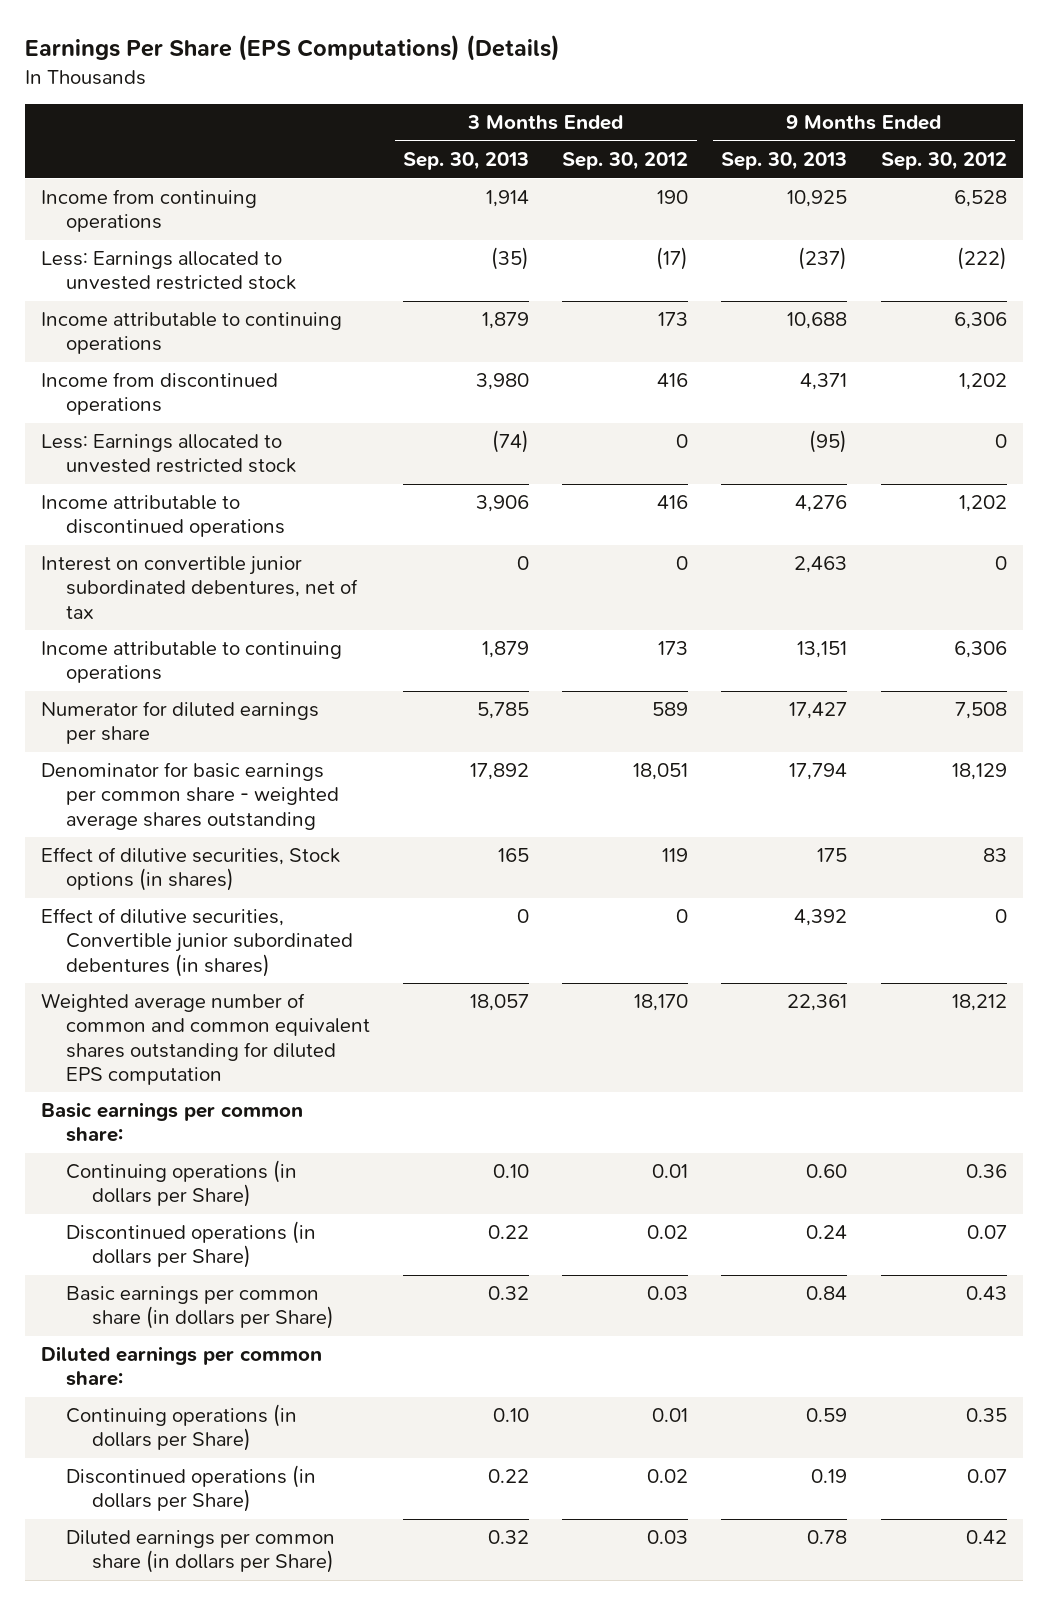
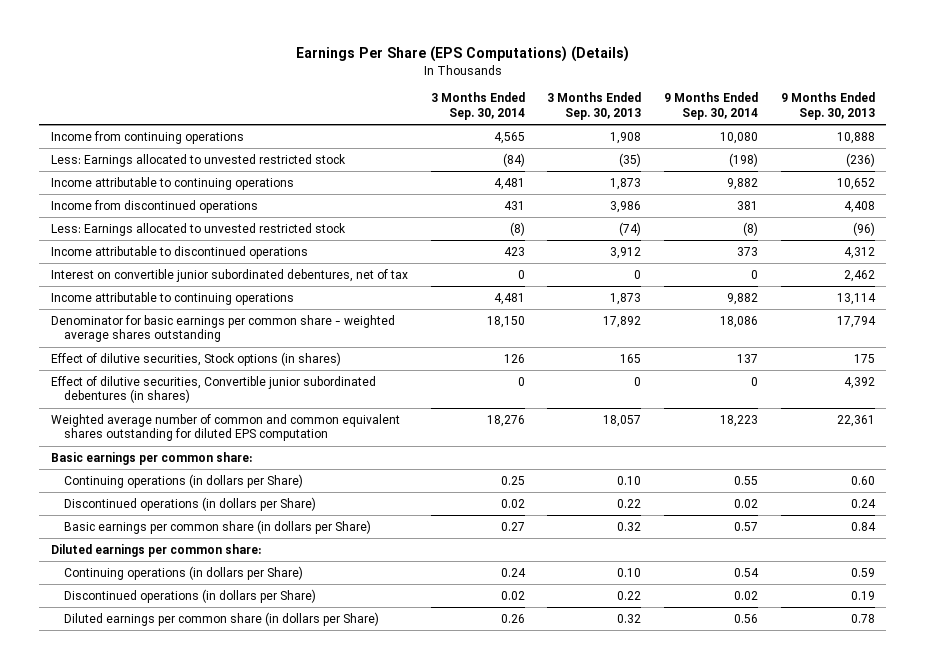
[562,152,689,171] Sep. 30, 2012 -> none
[880,152,1007,171] Sep. 30, 2012 -> none
none -> [430,92,525,121] 3 Months Ended Sep. 30, 2014
none -> [664,92,759,121] 9 Months Ended Sep. 30, 2014
[41,701,320,745] Numerator for diluted earnings per share -> none
[486,190,530,208] 1,914 -> [610,131,642,144] 1,908
[787,190,848,208] 10,925 -> [837,131,876,144] 10,888
[798,247,848,271] (237) -> [846,152,876,167] (236)
[482,312,530,330] 1,879 -> [610,177,642,190] 1,873
[787,312,848,330] 10,688 -> [837,177,876,190] 10,652
[476,373,530,391] 3,980 -> [610,200,642,213] 3,986
[800,373,848,391] 4,371 -> [844,200,876,213] 4,408
[809,430,848,454] (95) -> [853,221,876,236] (96)
[476,495,530,513] 3,906 -> [610,246,642,259] 3,912
[795,495,848,513] 4,276 -> [844,246,876,259] 4,312
[794,556,848,574] 2,463 -> [844,269,876,282] 2,462
[482,641,530,659] 1,879 -> [610,292,642,305] 1,873
[797,641,848,659] 13,151 -> [837,292,877,305] 13,114

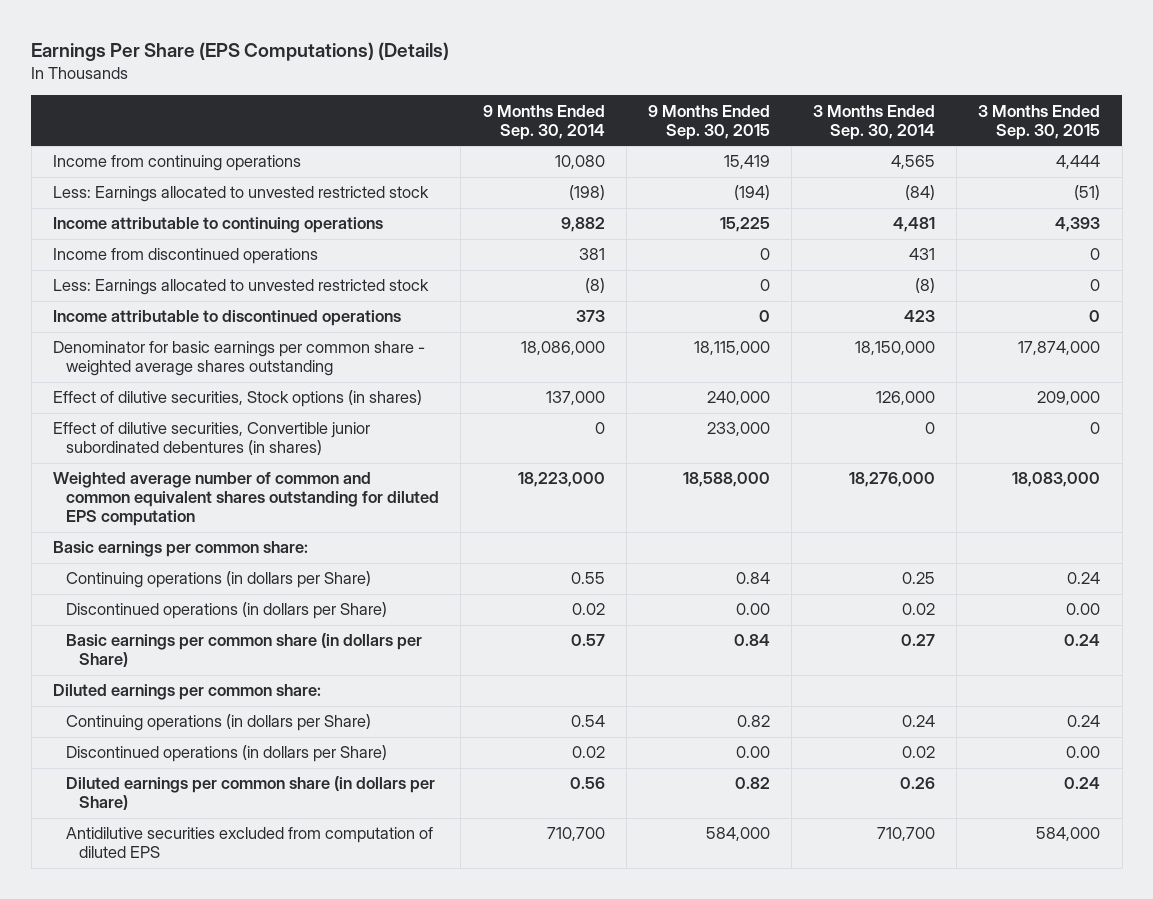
[547,92,642,121] 3 Months Ended Sep. 30, 2013 -> none
[781,92,876,121] 9 Months Ended Sep. 30, 2013 -> none
none -> [647,104,770,140] 9 Months Ended Sep. 30, 2015
none -> [978,104,1101,140] 3 Months Ended Sep. 30, 2015
[50,268,408,282] Interest on convertible junior subordinated debentures, net of tax -> none
[50,291,294,305] Income attributable to continuing operations -> none
[486,315,525,328] 18,150 -> [855,341,936,356] 18,150,000
[720,315,759,328] 18,086 -> [520,341,605,356] 18,086,000
[503,353,525,363] 126 -> [876,391,936,406] 126,000
[737,353,759,363] 137 -> [545,391,605,406] 137,000
[486,414,525,427] 18,276 -> [849,472,936,488] 18,276,000
[720,414,759,427] 18,223 -> [517,472,605,488] 18,223,000
none -> [66,827,434,859] Antidilutive securities excluded from computation of diluted EPS

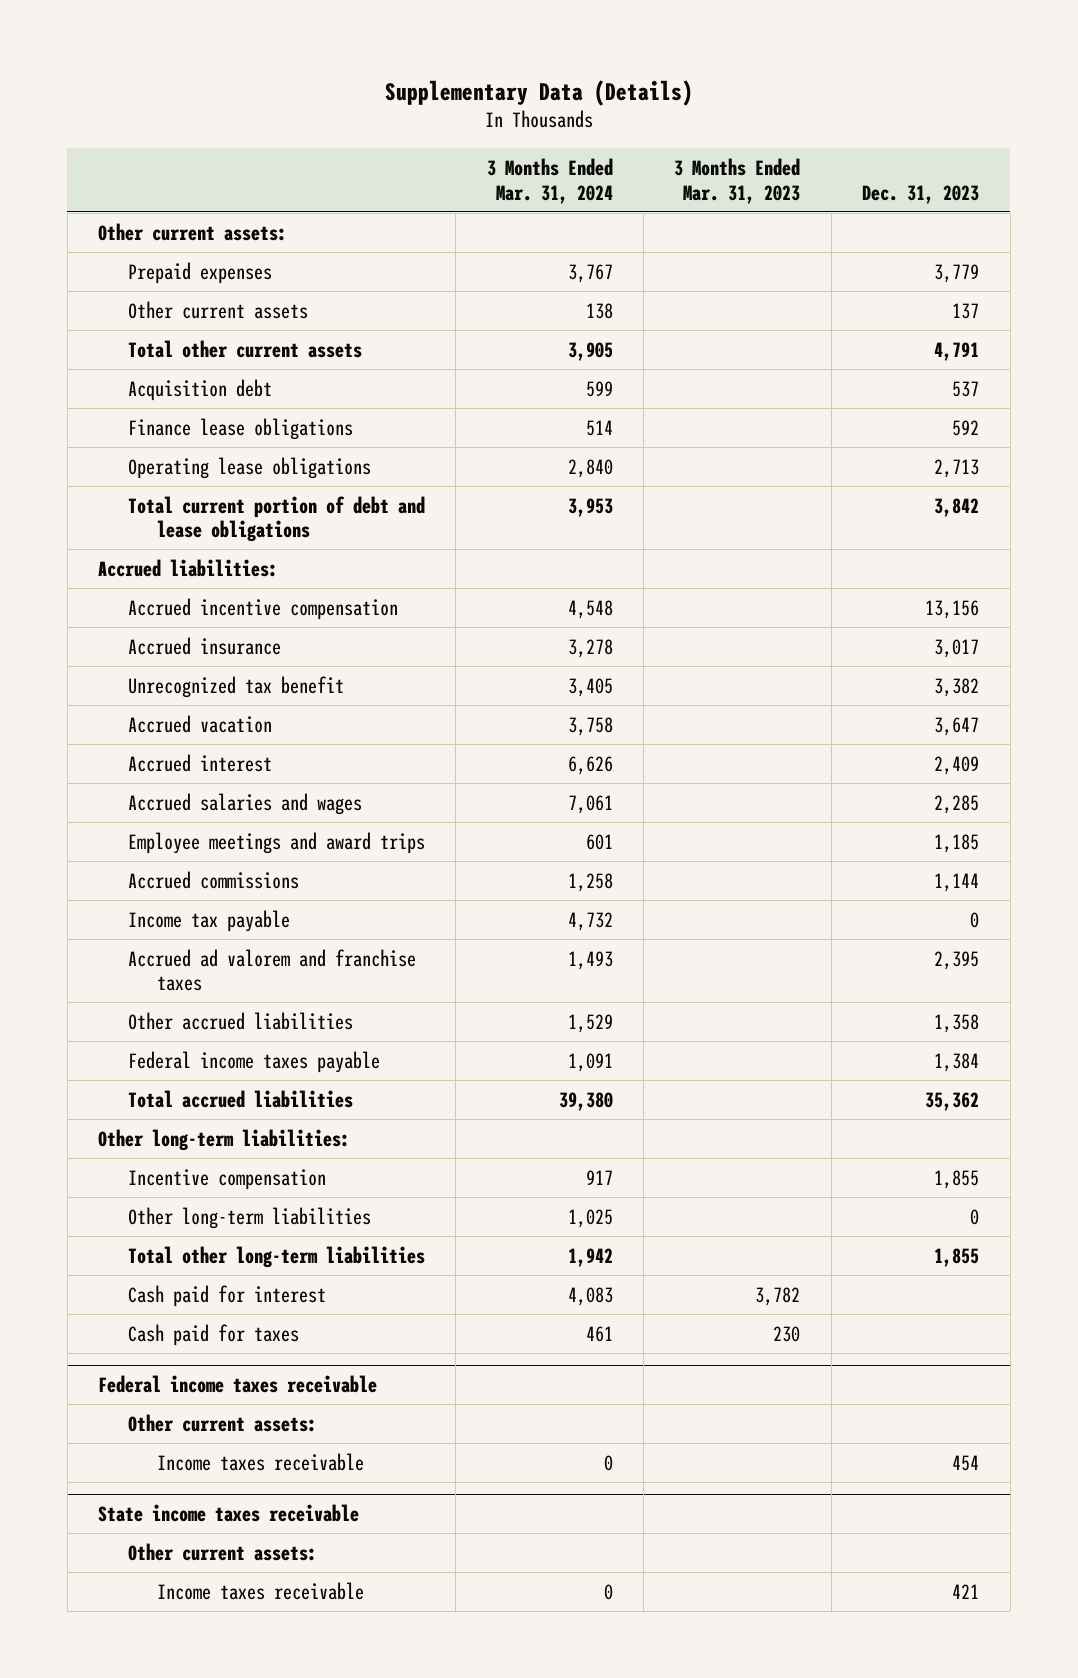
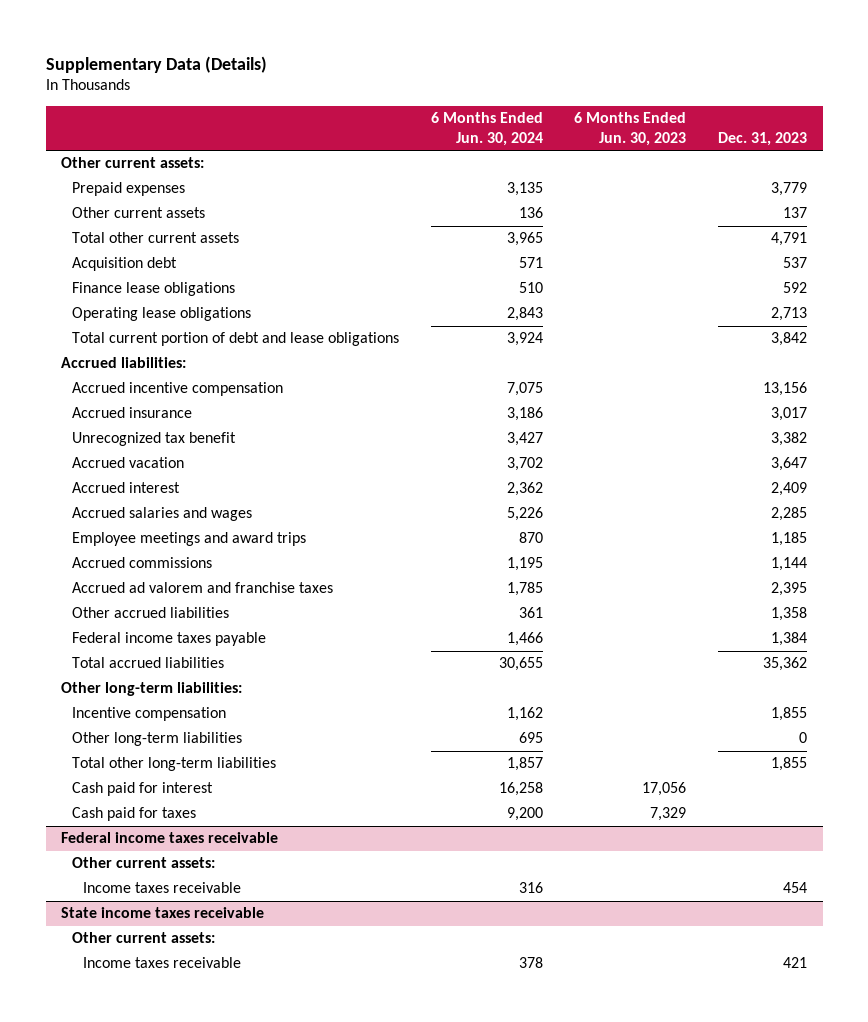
[486,157,613,204] 3 Months Ended Mar. 31, 2024 -> none
[674,157,801,204] 3 Months Ended Mar. 31, 2023 -> none
none -> [430,112,543,146] 6 Months Ended Jun. 30, 2024
none -> [574,112,687,146] 6 Months Ended Jun. 30, 2023
[127,909,290,932] Income tax payable -> none

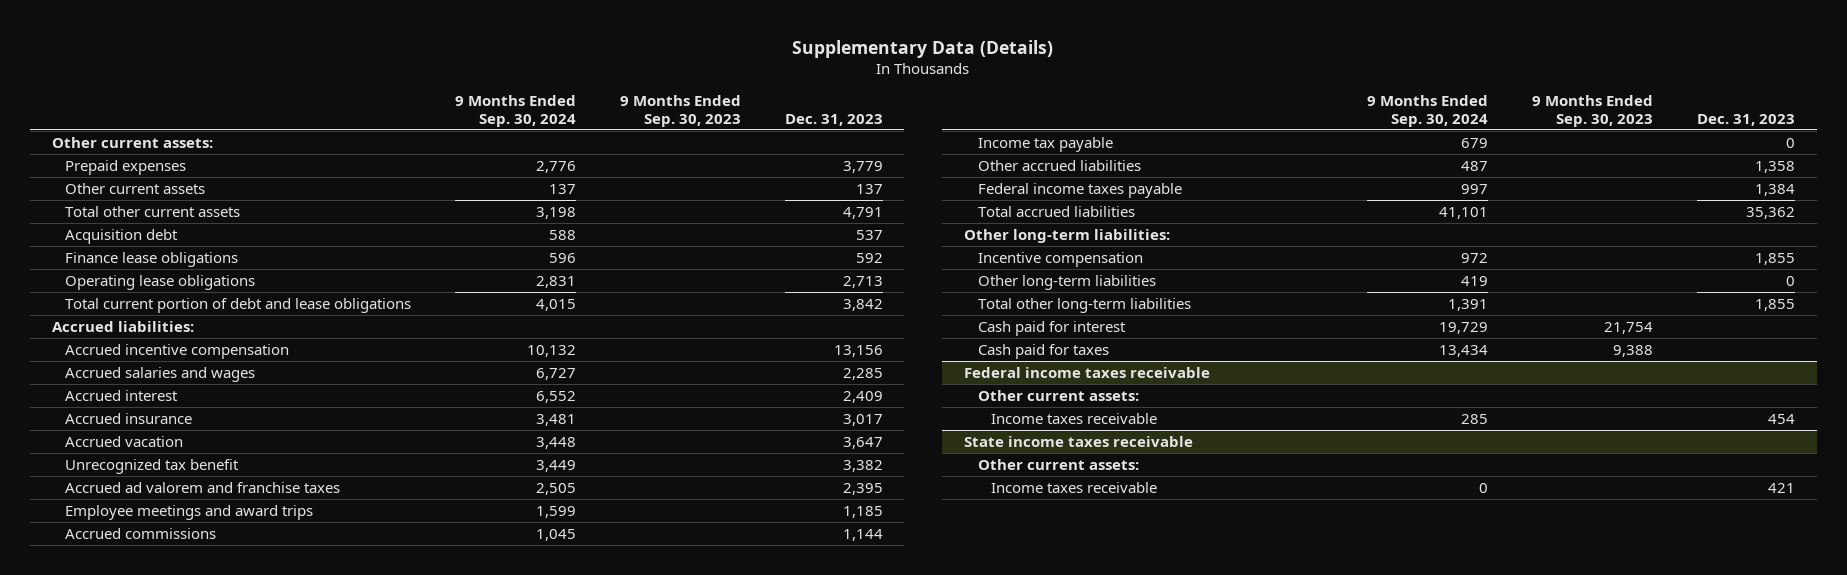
[430,112,543,146] 6 Months Ended Jun. 30, 2024 -> none
[574,112,687,146] 6 Months Ended Jun. 30, 2023 -> none
none -> [455,95,577,127] 9 Months Ended Sep. 30, 2024
none -> [619,95,741,127] 9 Months Ended Sep. 30, 2023
[72,507,253,522] Accrued salaries and wages -> [65,366,256,382] Accrued salaries and wages
[72,482,181,494] Accrued interest -> [65,389,179,401] Accrued interest
[72,432,237,447] Unrecognized tax benefit -> [65,458,240,474] Unrecognized tax benefit
[72,582,334,594] Accrued ad valorem and franchise taxes -> [65,481,341,493] Accrued ad valorem and franchise taxes
none -> [977,136,1113,152] Income tax payable

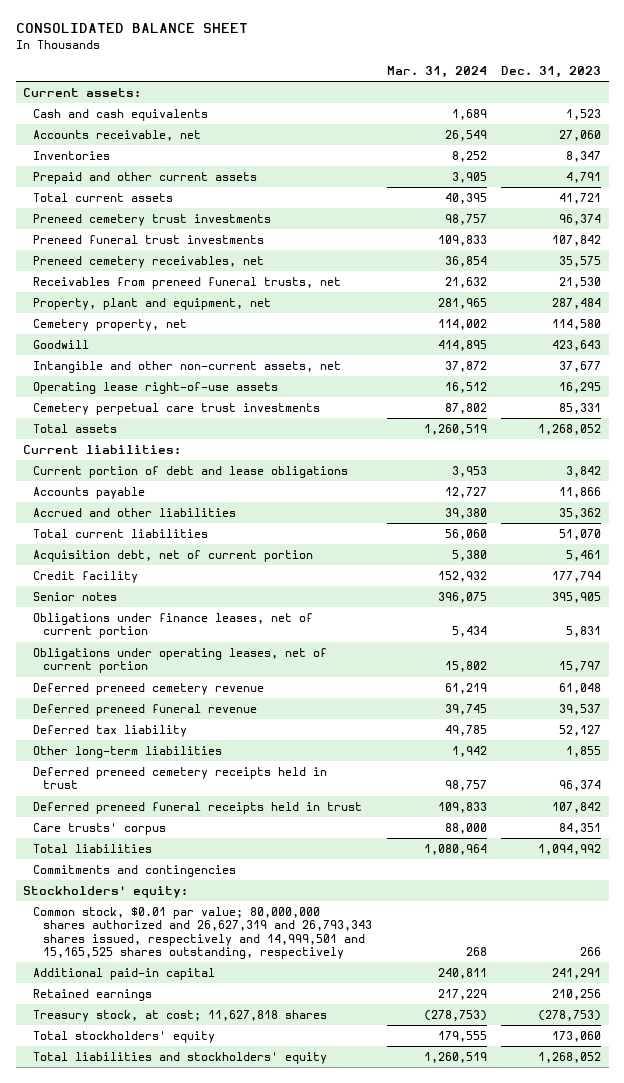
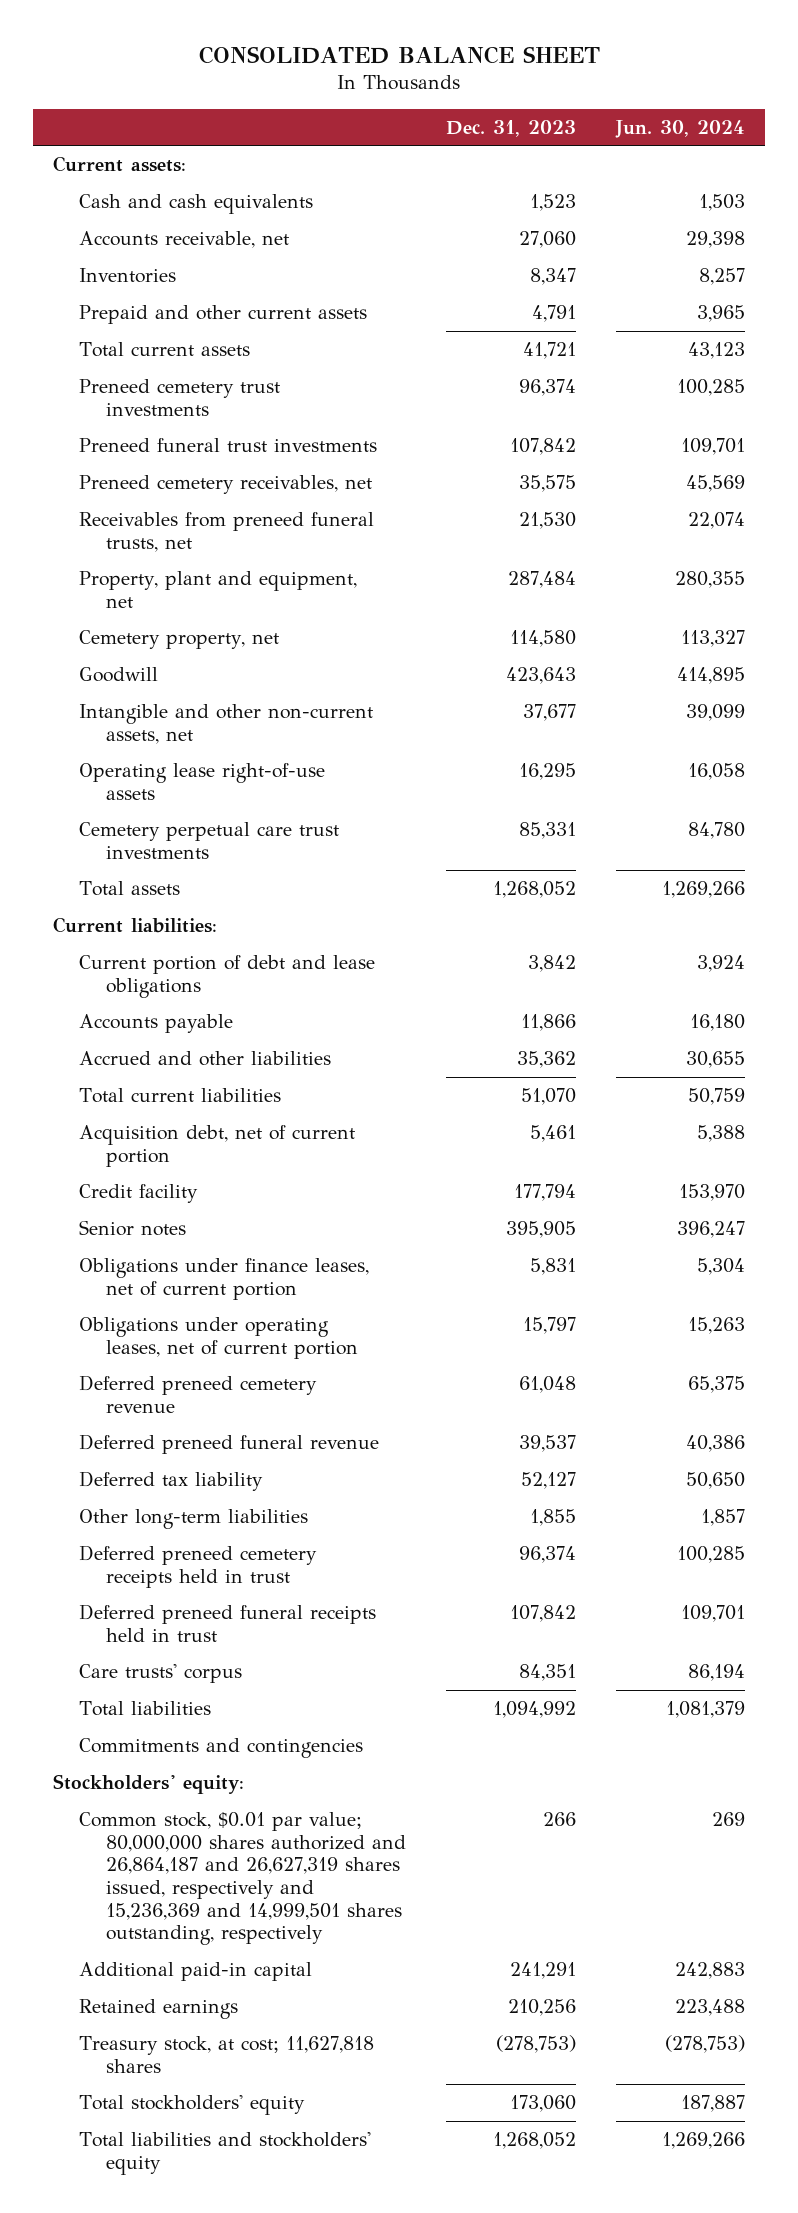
[386,66,487,79] Mar. 31, 2024 -> none
none -> [614,119,745,138] Jun. 30, 2024
[32,906,372,959] Common stock, $0.01 par value; 80,000,000 shares authorized and 26,627,319 and 26,793,343 shares issued, respectively and 14,999,501 and 15,165,525 shares outstanding, respectively -> [79,1812,406,1946] Common stock, $0.01 par value; 80,000,000 shares authorized and 26,864,187 and 26,627,319 shares issued, respectively and 15,236,369 and 14,999,501 shares outstanding, respectively

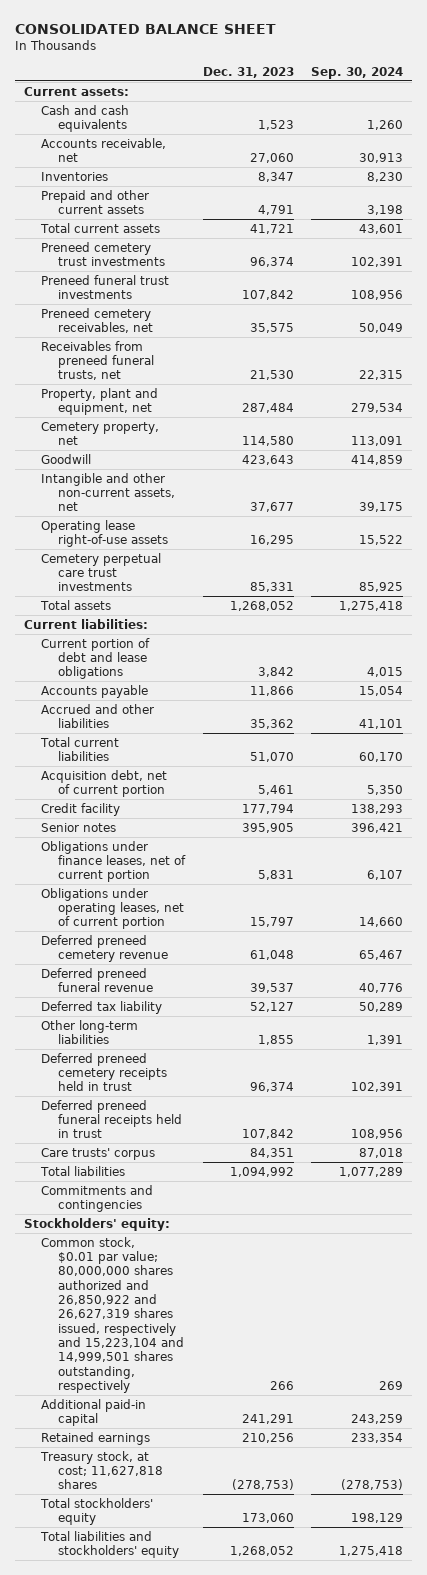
[614,119,745,138] Jun. 30, 2024 -> none
none -> [311,66,404,79] Sep. 30, 2024
[79,1812,406,1946] Common stock, $0.01 par value; 80,000,000 shares authorized and 26,864,187 and 26,627,319 shares issued, respectively and 15,236,369 and 14,999,501 shares outstanding, respectively -> [41,1236,185,1393] Common stock, $0.01 par value; 80,000,000 shares authorized and 26,850,922 and 26,627,319 shares issued, respectively and 15,223,104 and 14,999,501 shares outstanding, respectively

